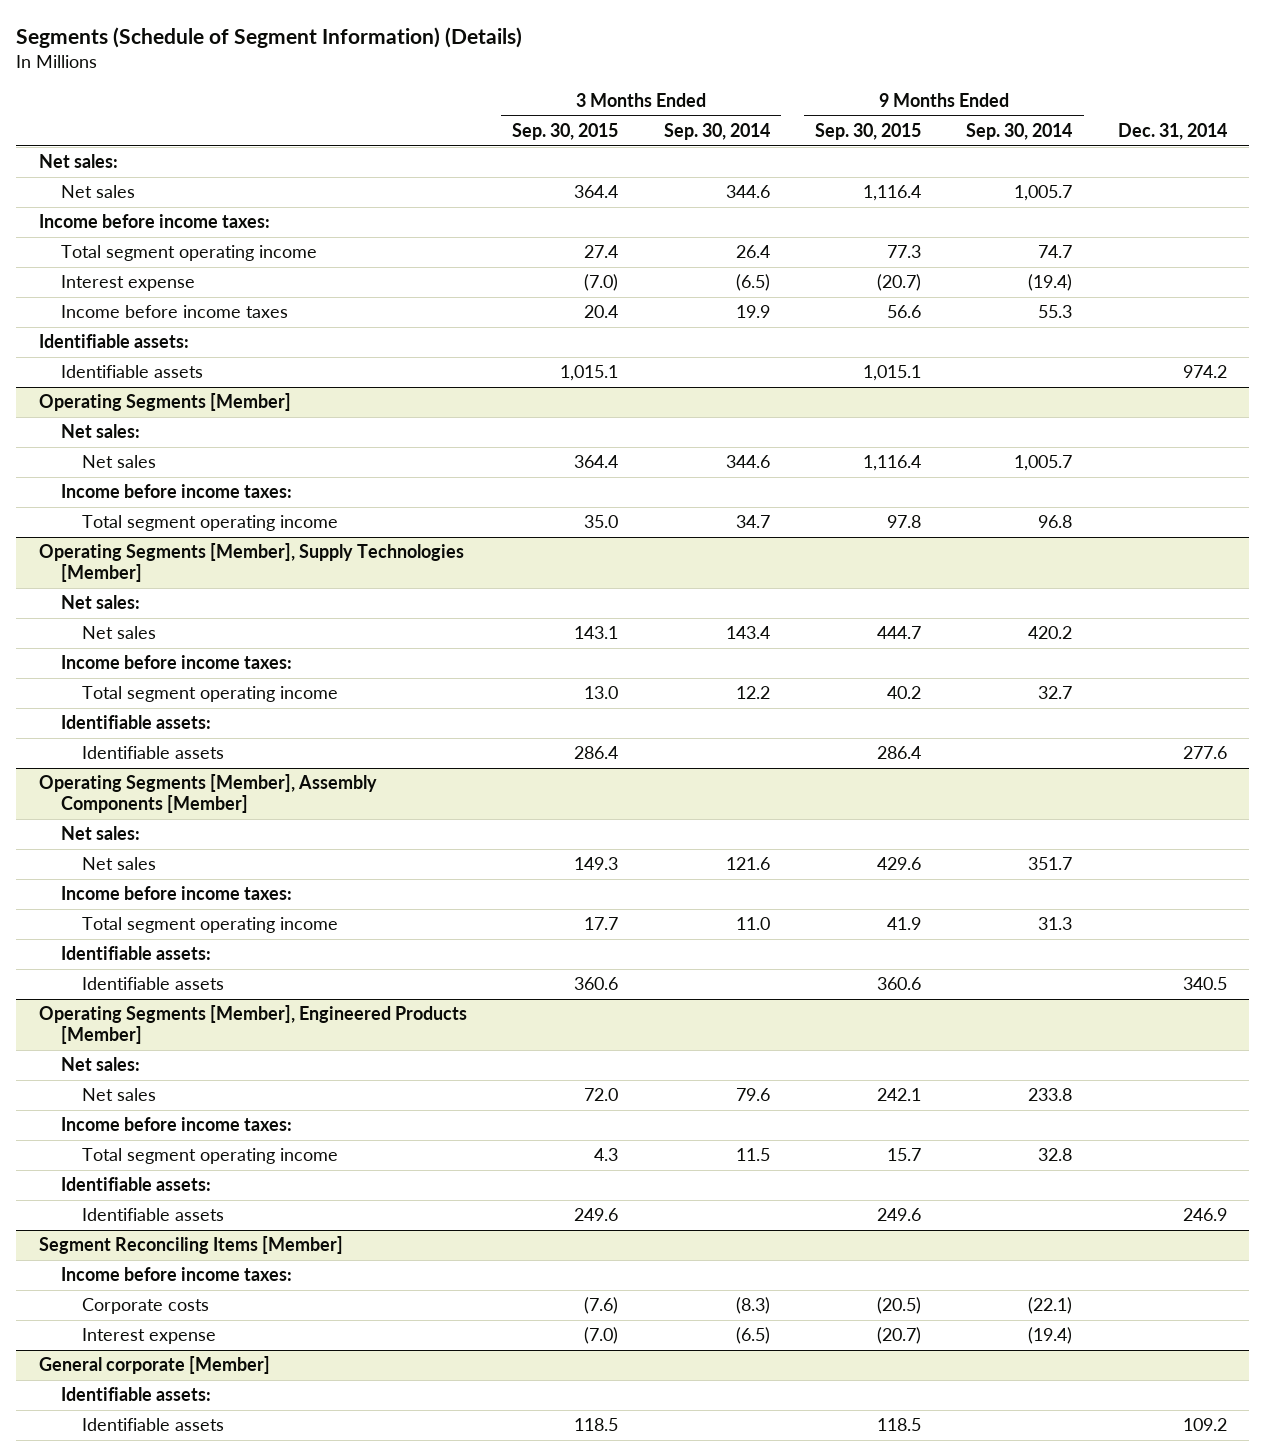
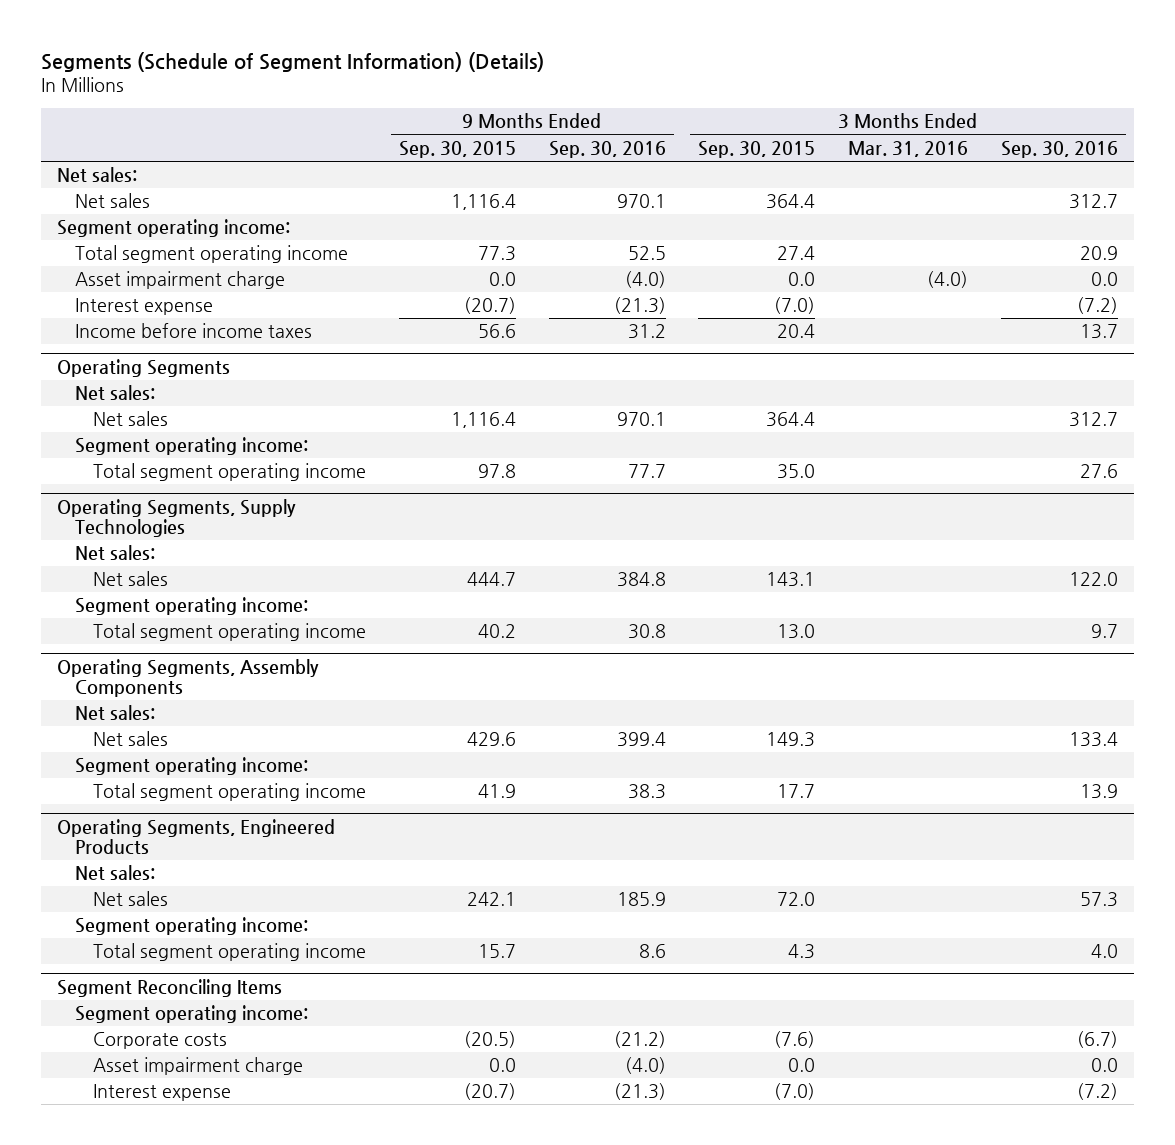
[663,123,770,141] Sep. 30, 2014 -> none
[966,123,1073,141] Sep. 30, 2014 -> none
[1117,123,1227,141] Dec. 31, 2014 -> none
none -> [548,140,666,158] Sep. 30, 2016
none -> [848,140,969,157] Mar. 31, 2016
none -> [1000,140,1118,158] Sep. 30, 2016
[38,214,270,229] Income before income taxes: -> [57,219,291,238] Segment operating income:
none -> [75,271,286,290] Asset impairment charge
[38,334,189,349] Identifiable assets: -> none
[60,365,203,379] Identifiable assets -> none
[38,393,291,412] Operating Segments [Member] -> [57,359,231,378] Operating Segments
[60,484,292,499] Income before income taxes: -> [75,437,309,456] Segment operating income:
[38,543,464,583] Operating Segments [Member], Supply Technologies [Member] -> [57,499,297,538] Operating Segments, Supply Technologies
[60,655,292,670] Income before income taxes: -> [75,597,309,616] Segment operating income:
[60,715,211,730] Identifiable assets: -> none
[82,746,225,760] Identifiable assets -> none
[38,774,377,814] Operating Segments [Member], Assembly Components [Member] -> [57,659,320,698] Operating Segments, Assembly Components
[60,886,292,901] Income before income taxes: -> [75,757,309,776] Segment operating income:
[60,946,211,961] Identifiable assets: -> none
[82,977,225,991] Identifiable assets -> none
[38,1005,467,1045] Operating Segments [Member], Engineered Products [Member] -> [57,819,336,856] Operating Segments, Engineered Products
[60,1117,292,1132] Income before income taxes: -> [75,917,309,936] Segment operating income:
[60,1177,211,1192] Identifiable assets: -> none
[82,1208,225,1222] Identifiable assets -> none
[38,1236,343,1255] Segment Reconciling Items [Member] -> [57,979,283,998] Segment Reconciling Items
[60,1267,292,1282] Income before income taxes: -> [75,1005,309,1024] Segment operating income:
none -> [93,1057,304,1076] Asset impairment charge
[38,1356,270,1375] General corporate [Member] -> none
[60,1387,211,1402] Identifiable assets: -> none
[82,1418,225,1432] Identifiable assets -> none

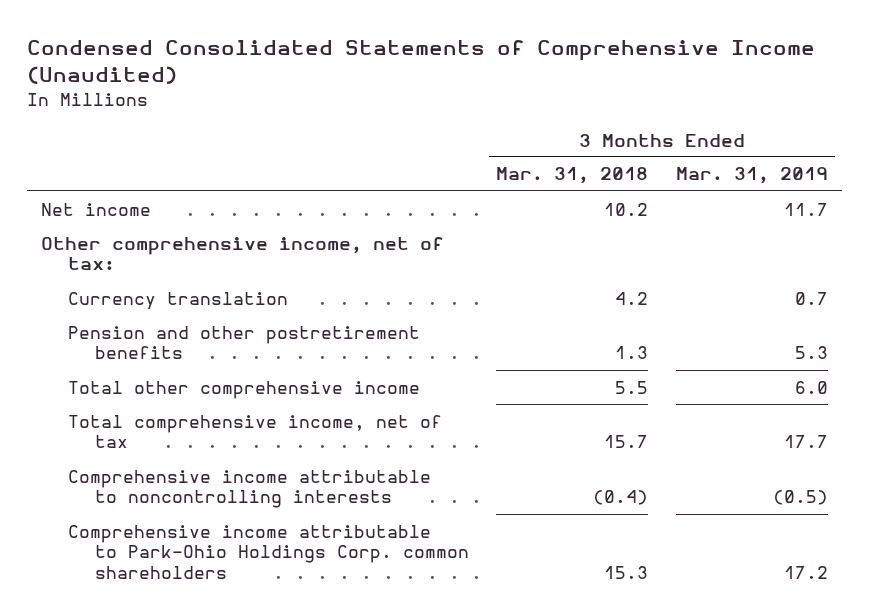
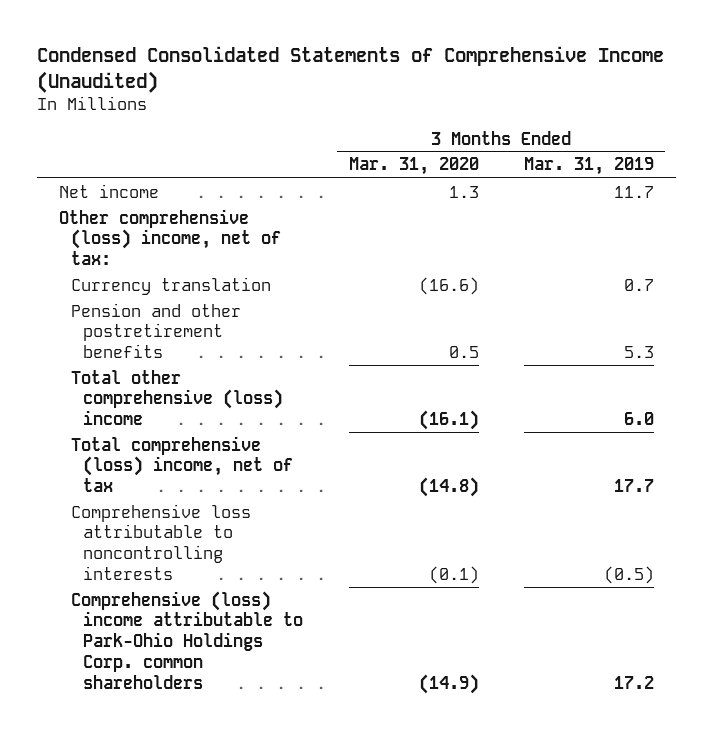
[496,167,649,185] Mar. 31, 2018 -> none
none -> [348,157,479,176] Mar. 31, 2020
[41,236,445,271] Other comprehensive income, net of tax: -> [59,208,282,266] Other comprehensive (loss) income, net of tax:
[67,380,420,399] Total other comprehensive income -> [71,369,284,426] Total other comprehensive (loss) income
[67,414,442,449] Total comprehensive income, net of tax -> [71,435,294,493] Total comprehensive (loss) income, net of tax
[67,469,431,509] Comprehensive income attributable to noncontrolling interests -> [71,503,252,580] Comprehensive loss attributable to noncontrolling interests
[67,524,469,580] Comprehensive income attributable to Park-Ohio Holdings Corp. common shareholders -> [71,590,304,689] Comprehensive (loss) income attributable to Park-Ohio Holdings Corp. common shareholders

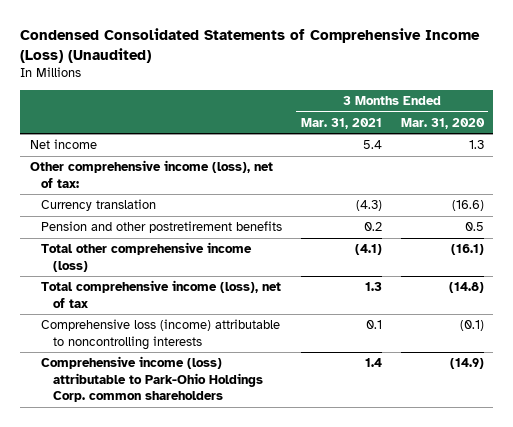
[36,46,664,93] Condensed Consolidated Statements of Comprehensive Income (Unaudited) -> [20,28,481,64] Condensed Consolidated Statements of Comprehensive Income (Loss) (Unaudited)
[523,157,654,176] Mar. 31, 2019 -> none
none -> [300,117,382,129] Mar. 31, 2021
[59,208,282,266] Other comprehensive (loss) income, net of tax: -> [29,160,273,188] Other comprehensive income (loss), net of tax:
[71,369,284,426] Total other comprehensive (loss) income -> [41,242,253,272] Total other comprehensive income (loss)
[71,435,294,493] Total comprehensive (loss) income, net of tax -> [41,280,282,308] Total comprehensive income (loss), net of tax
[71,503,252,580] Comprehensive loss attributable to noncontrolling interests -> [41,319,281,350] Comprehensive loss (income) attributable to noncontrolling interests
[71,590,304,689] Comprehensive (loss) income attributable to Park-Ohio Holdings Corp. common shareholders -> [41,356,263,403] Comprehensive income (loss) attributable to Park-Ohio Holdings Corp. common shareholders

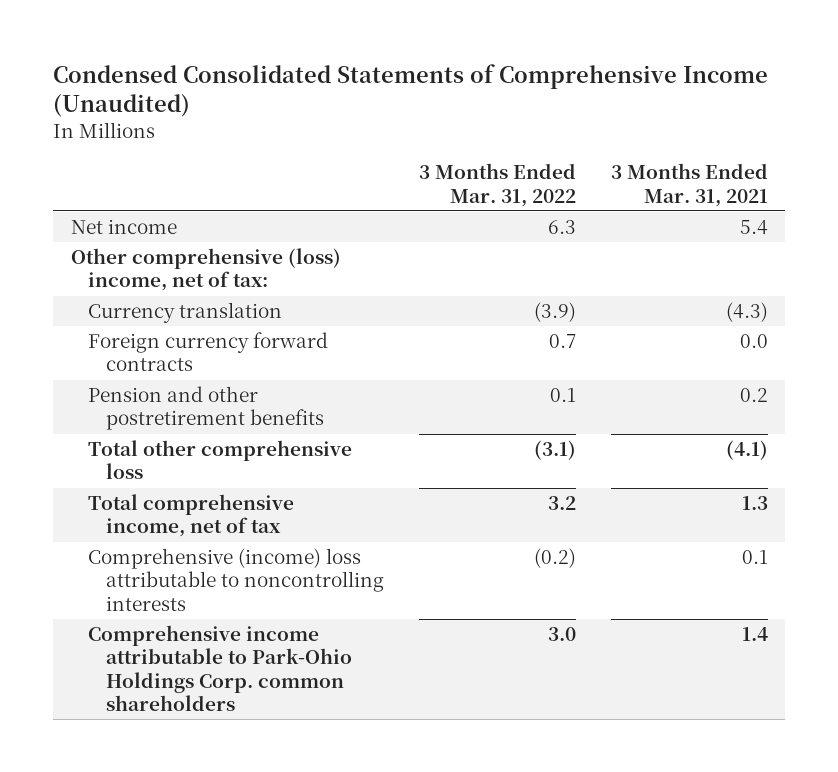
[20,28,481,64] Condensed Consolidated Statements of Comprehensive Income (Loss) (Unaudited) -> [53,63,769,118] Condensed Consolidated Statements of Comprehensive Income (Unaudited)
[400,117,485,129] Mar. 31, 2020 -> none
none -> [418,163,576,207] 3 Months Ended Mar. 31, 2022
[29,160,273,188] Other comprehensive income (loss), net of tax: -> [70,248,341,292] Other comprehensive (loss) income, net of tax:
none -> [88,332,329,372] Foreign currency forward contracts
[41,242,253,272] Total other comprehensive income (loss) -> [88,440,353,480] Total other comprehensive loss
[41,280,282,308] Total comprehensive income (loss), net of tax -> [88,494,295,538] Total comprehensive income, net of tax
[41,319,281,350] Comprehensive loss (income) attributable to noncontrolling interests -> [88,548,384,611] Comprehensive (income) loss attributable to noncontrolling interests
[41,356,263,403] Comprehensive income (loss) attributable to Park-Ohio Holdings Corp. common shareholders -> [88,625,352,711] Comprehensive income attributable to Park-Ohio Holdings Corp. common shareholders

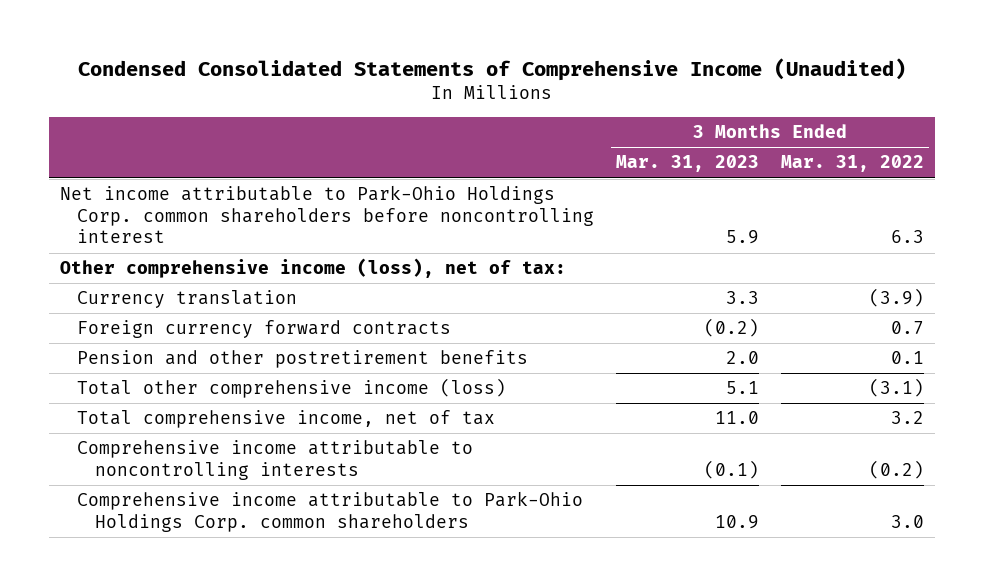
[610,163,768,207] 3 Months Ended Mar. 31, 2021 -> none
none -> [616,155,760,173] Mar. 31, 2023
[70,219,177,235] Net income -> [59,185,595,244] Net income attributable to Park-Ohio Holdings Corp. common shareholders before noncontrolling interest
[70,248,341,292] Other comprehensive (loss) income, net of tax: -> [59,258,566,279] Other comprehensive income (loss), net of tax:
[88,440,353,480] Total other comprehensive loss -> [77,378,507,399] Total other comprehensive income (loss)
[88,548,384,611] Comprehensive (income) loss attributable to noncontrolling interests -> [77,440,474,480] Comprehensive income attributable to noncontrolling interests

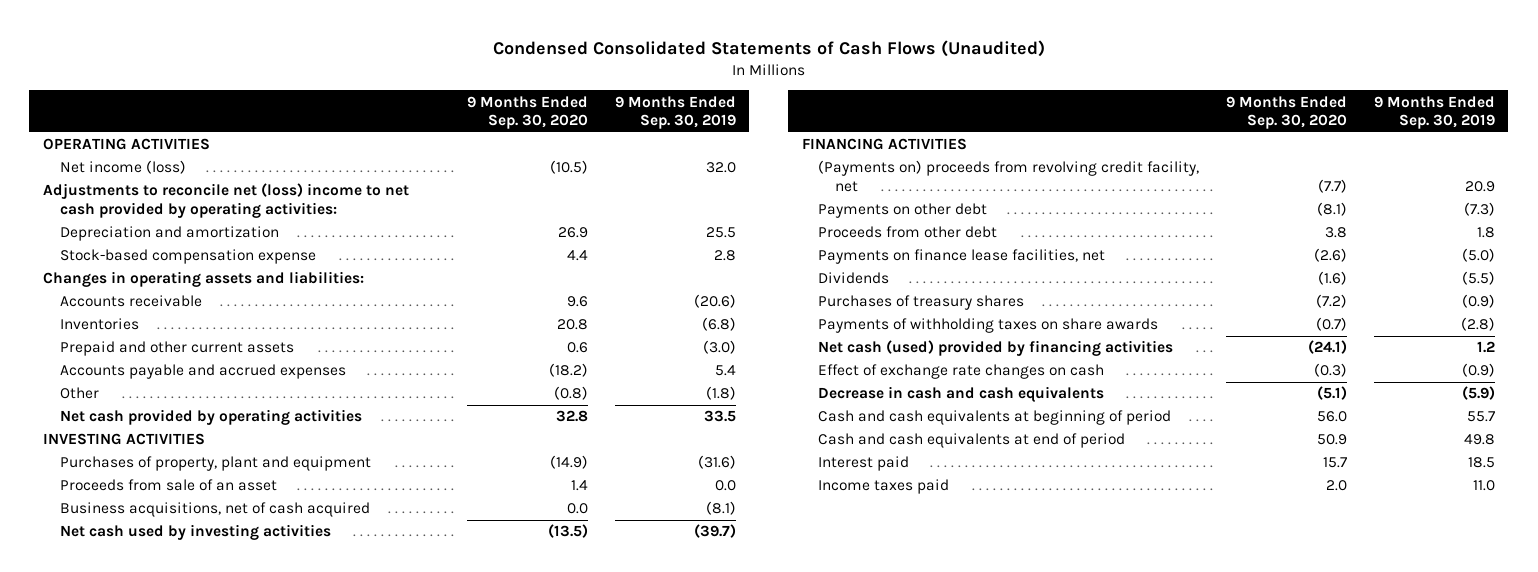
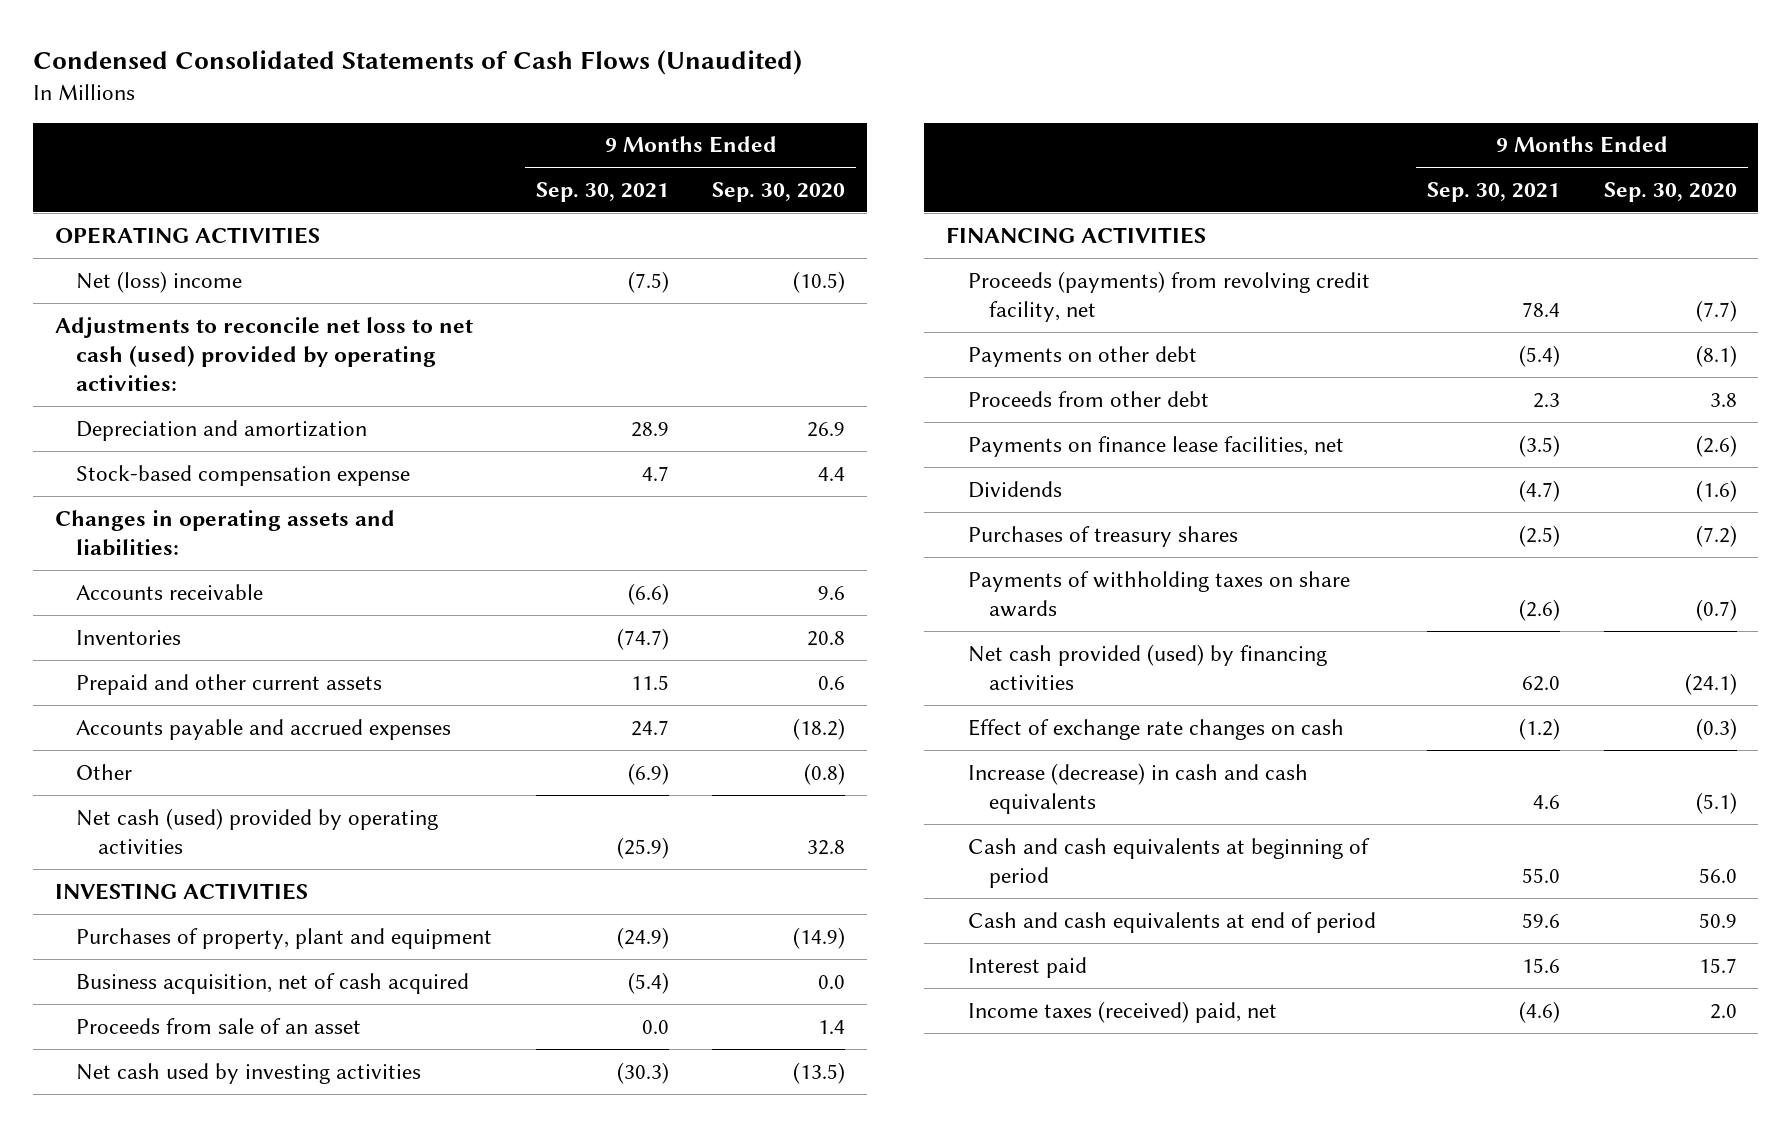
[615,95,737,130] 9 Months Ended Sep. 30, 2019 -> none
none -> [535,181,669,202] Sep. 30, 2021
[59,160,186,175] Net income (loss) -> [76,270,243,293] Net (loss) income
[42,183,409,218] Adjustments to reconcile net (loss) income to net cash provided by operating activities: -> [54,316,473,392] Adjustments to reconcile net loss to net cash (used) provided by operating activities:
[59,409,362,426] Net cash provided by operating activities -> [76,807,439,855] Net cash (used) provided by operating activities
none -> [76,972,470,994] Business acquisition, net of cash acquired
[59,502,370,518] Business acquisitions, net of cash acquired -> none
[818,160,1200,192] (Payments on) proceeds from revolving credit facility, net -> [967,270,1370,323] Proceeds (payments) from revolving credit facility, net
[818,340,1174,357] Net cash (used) provided by financing activities -> [967,643,1327,691] Net cash provided (used) by financing activities
[818,386,1105,403] Decrease in cash and cash equivalents -> [967,762,1308,815] Increase (decrease) in cash and cash equivalents
[818,479,950,495] Income taxes paid -> [967,1000,1277,1023] Income taxes (received) paid, net

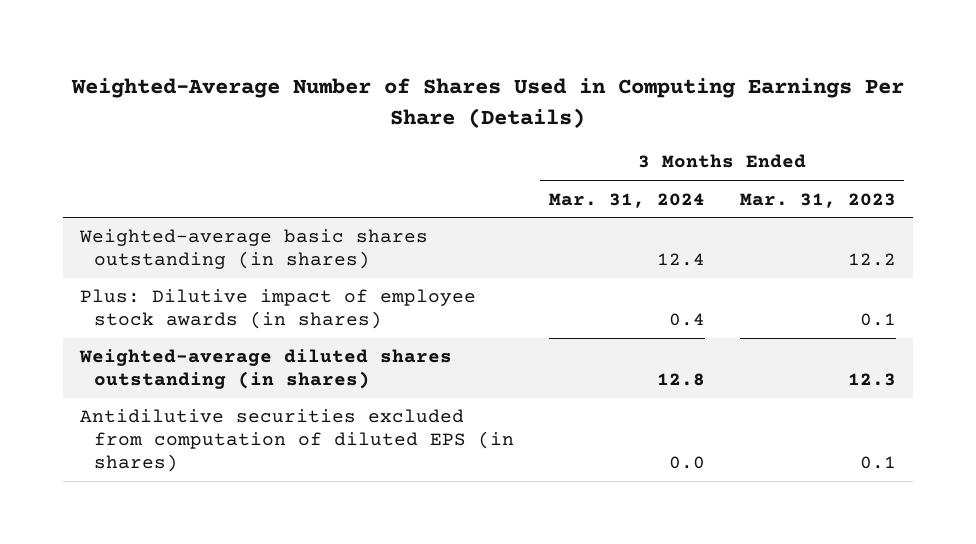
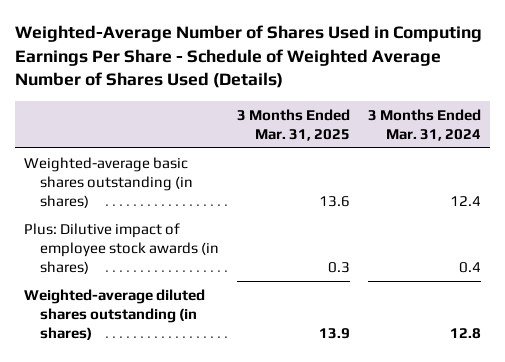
[70,78,904,128] Weighted-Average Number of Shares Used in Computing Earnings Per Share (Details) -> [14,25,482,89] Weighted-Average Number of Shares Used in Computing Earnings Per Share - Schedule of Weighted Average Number of Shares Used (Details)
[739,192,896,208] Mar. 31, 2023 -> none
none -> [237,108,351,141] 3 Months Ended Mar. 31, 2025
[80,409,514,473] Antidilutive securities excluded from computation of diluted EPS (in shares) -> none

